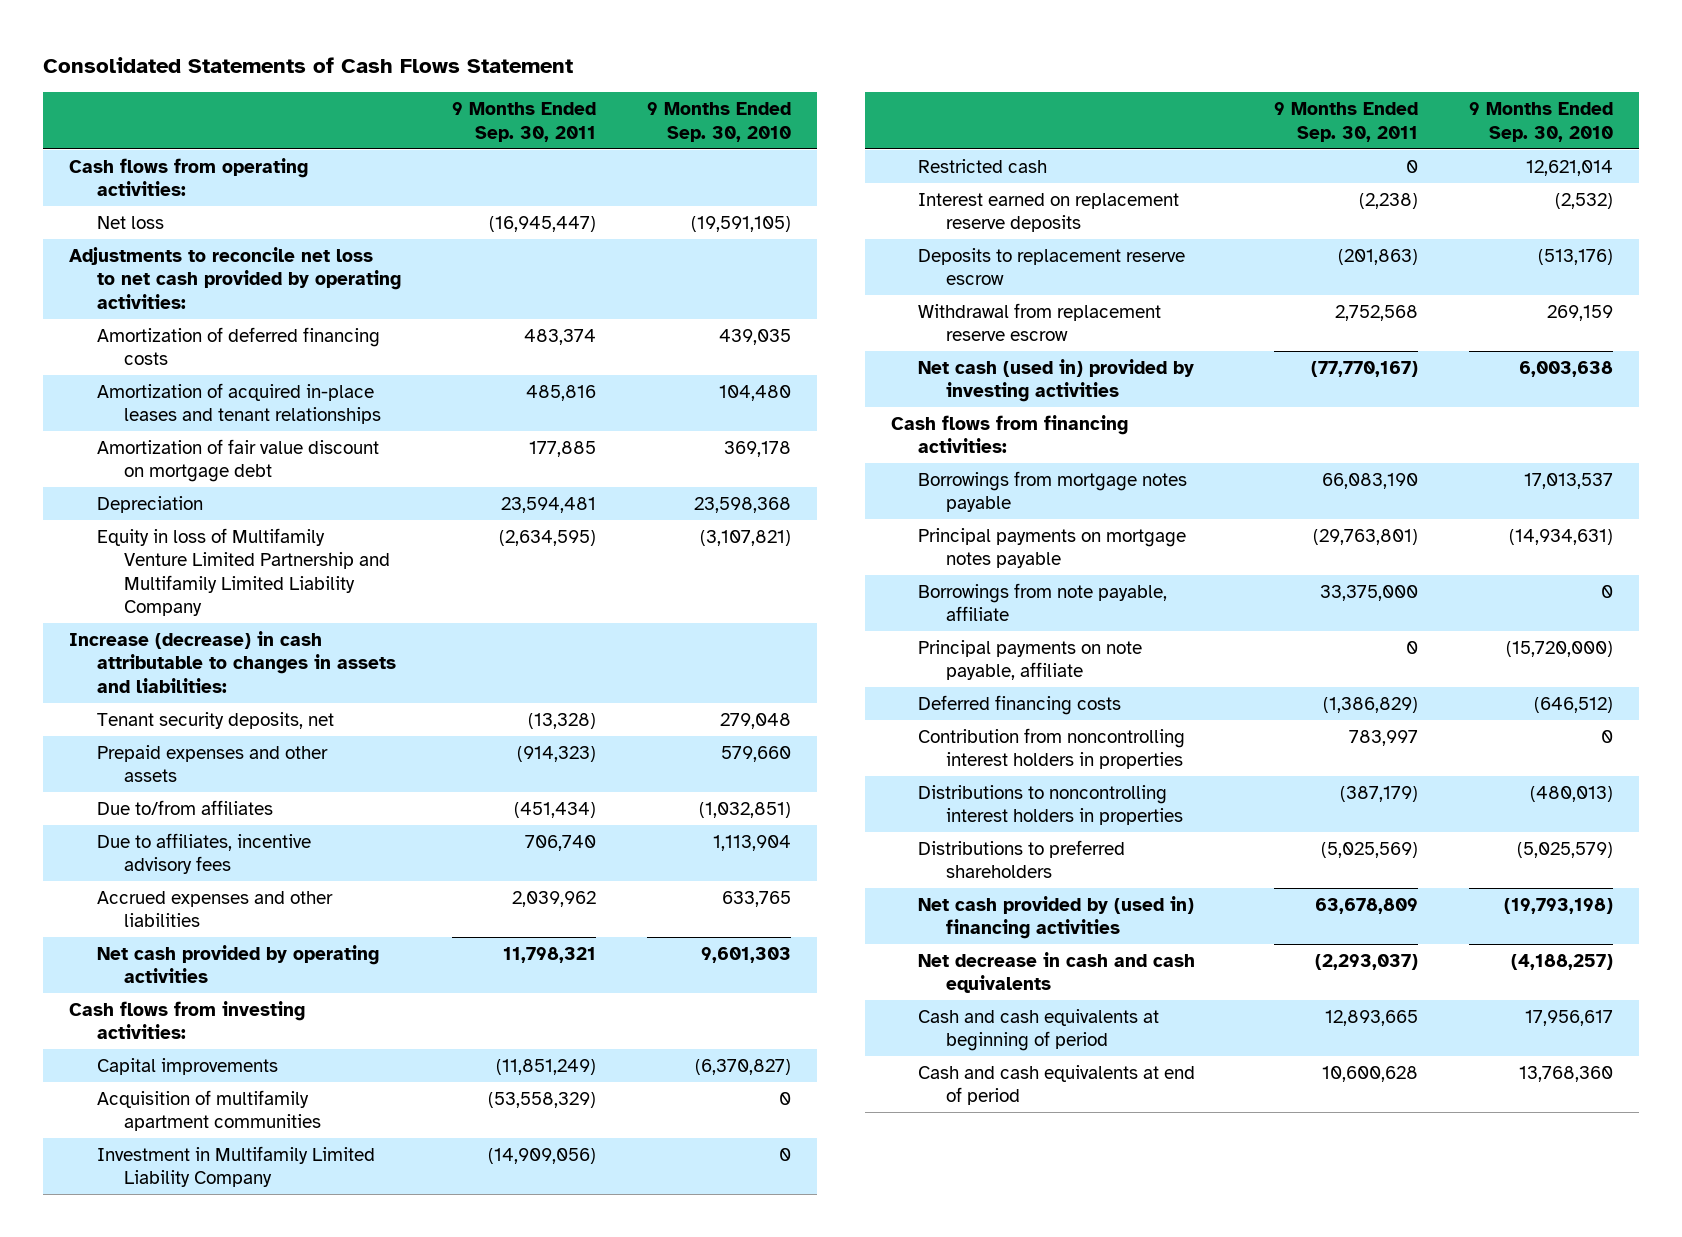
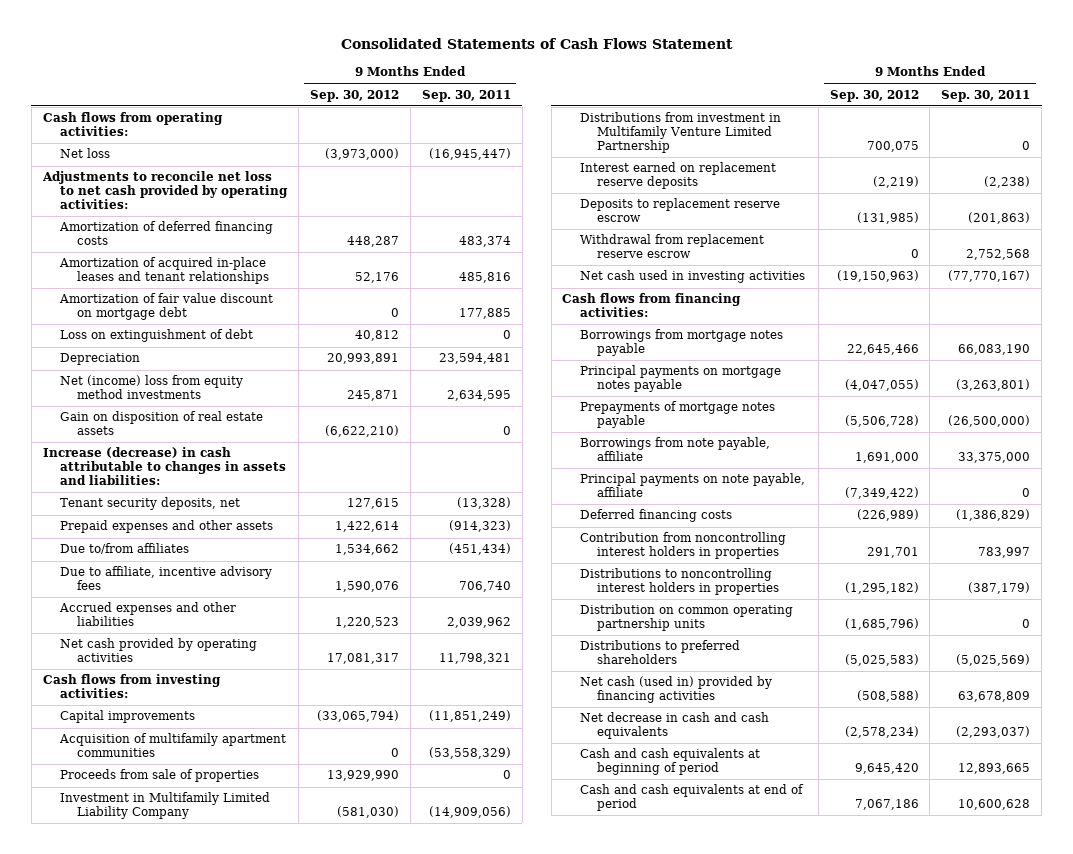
[647,102,792,142] 9 Months Ended Sep. 30, 2010 -> none
none -> [309,89,399,102] Sep. 30, 2012
none -> [60,329,254,343] Loss on extinguishment of debt
[96,528,391,616] Equity in loss of Multifamily Venture Limited Partnership and Multifamily Limited Liability Company -> none
none -> [60,375,244,400] Net (income) loss from equity method investments
none -> [60,411,264,436] Gain on disposition of real estate assets
[96,833,311,875] Due to affiliates, incentive advisory fees -> [60,566,273,591] Due to affiliate, incentive advisory fees
none -> [60,769,260,783] Proceeds from sale of properties
[918,159,1048,174] Restricted cash -> none
none -> [579,112,781,154] Distributions from investment in Multifamily Venture Limited Partnership
[918,359,1195,403] Net cash (used in) provided by investing activities -> [579,270,805,284] Net cash used in investing activities
[1312,529,1418,546] (29,763,801) -> [956,379,1031,392] (3,263,801)
none -> [579,401,775,429] Prepayments of mortgage notes payable
none -> [579,604,793,632] Distribution on common operating partnership units
[918,896,1195,940] Net cash provided by (used in) financing activities -> [579,676,772,704] Net cash (used in) provided by financing activities

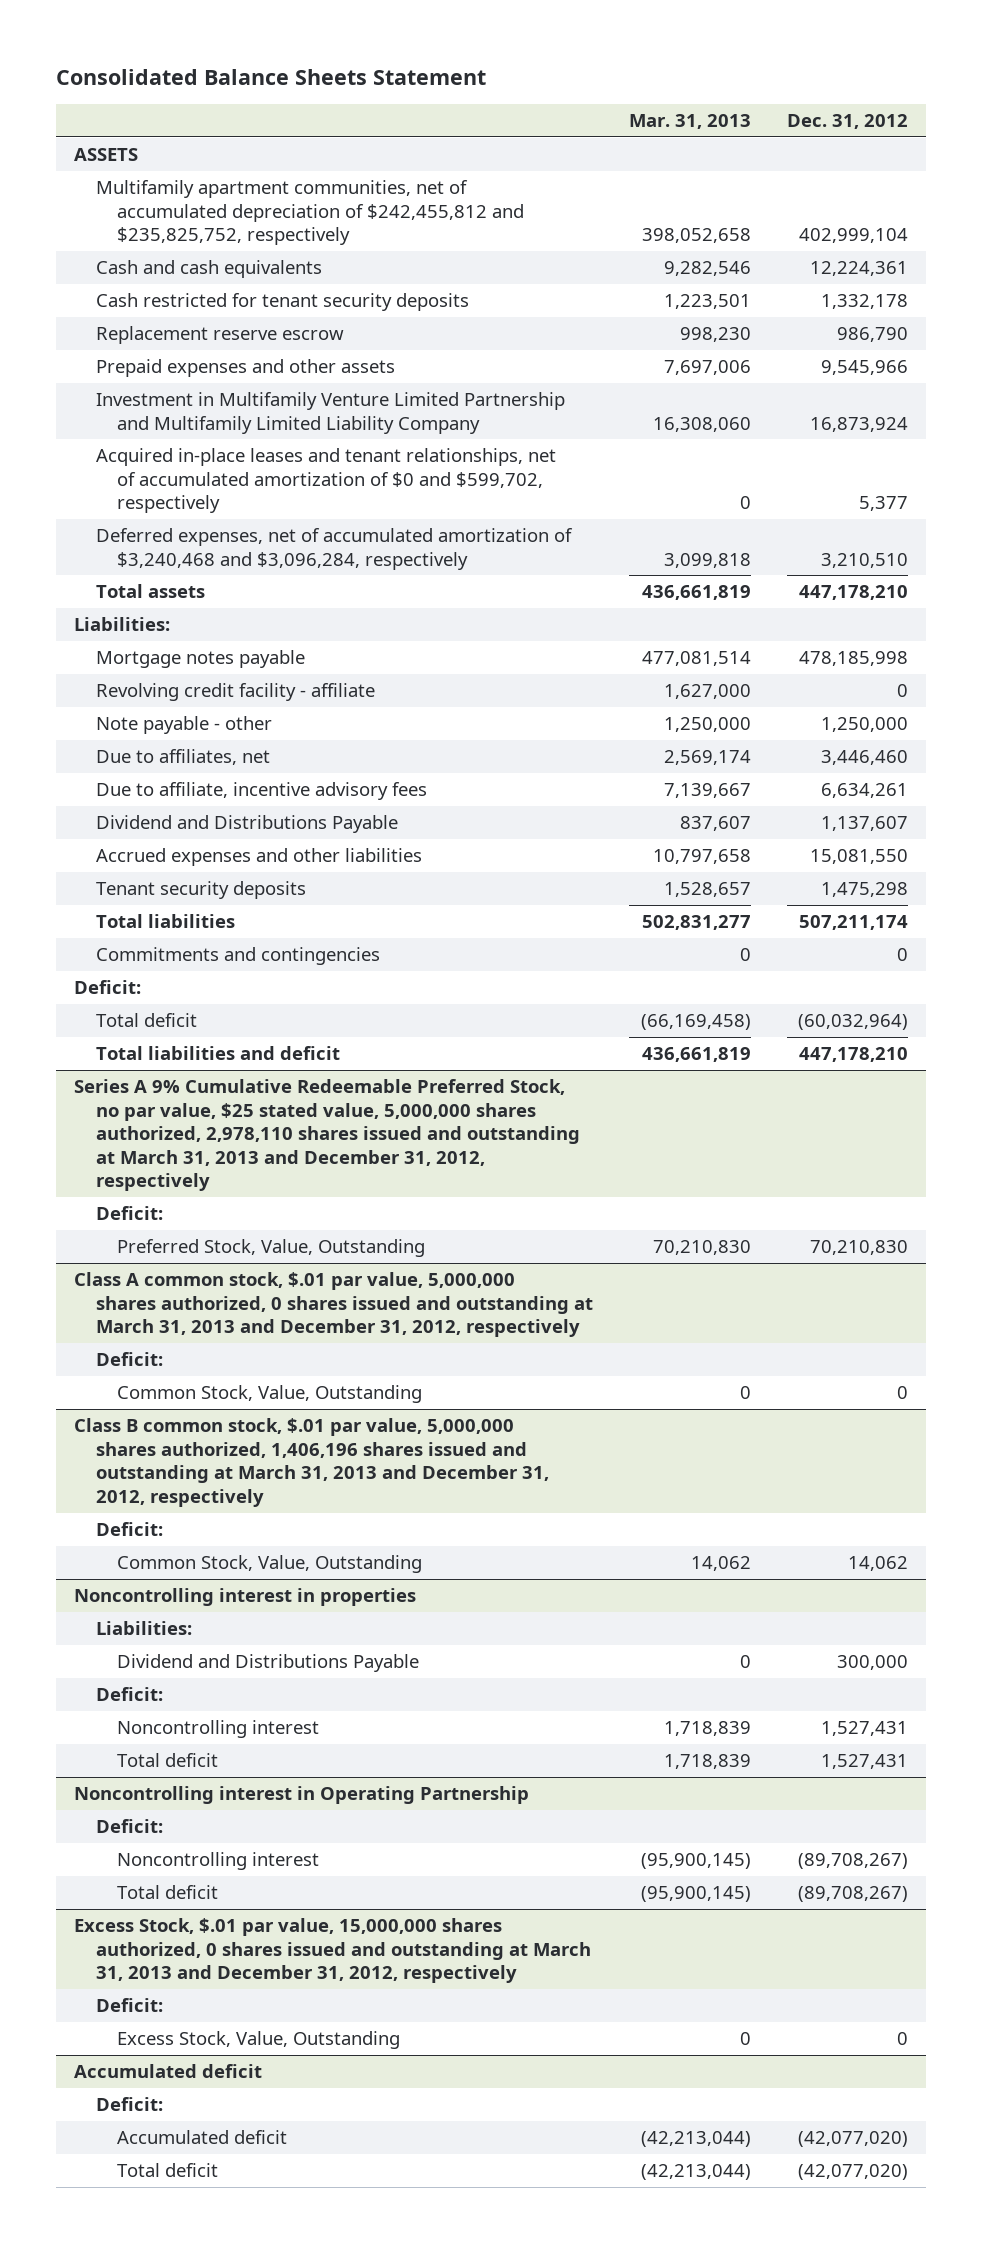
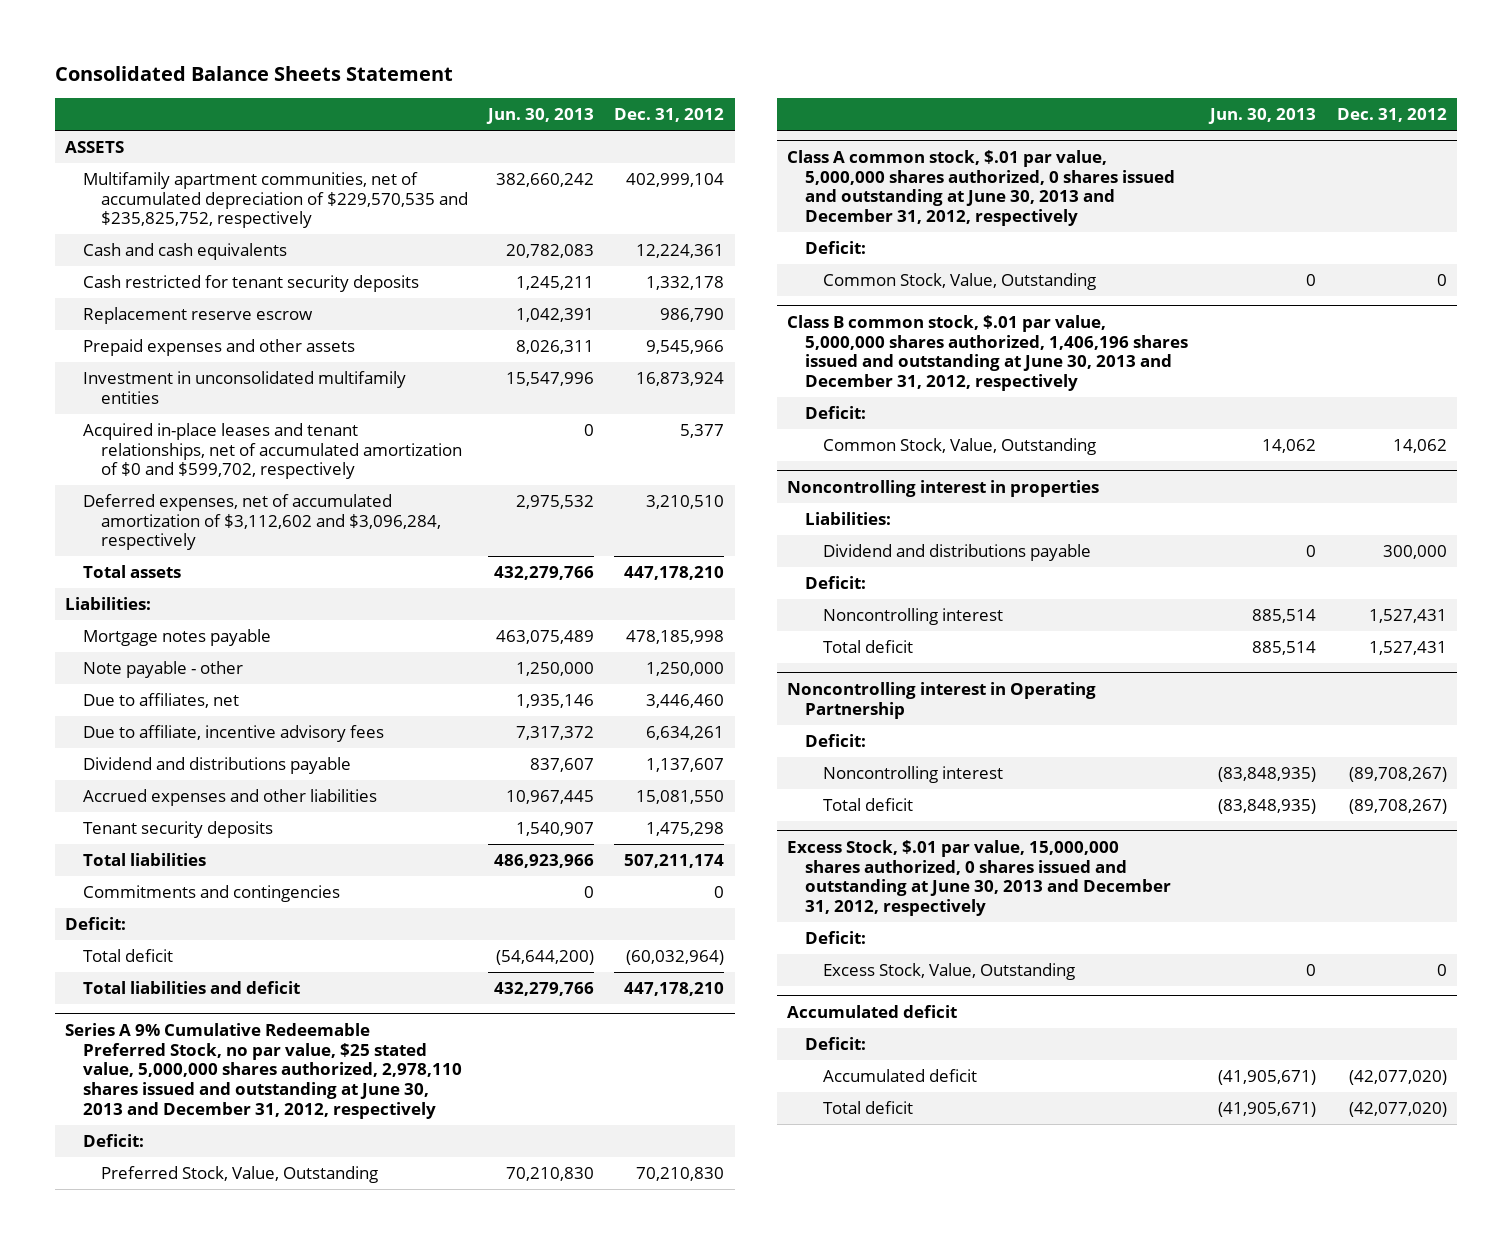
[628,114,751,130] Mar. 31, 2013 -> none
none -> [486,108,595,125] Jun. 30, 2013
[95,180,525,246] Multifamily apartment communities, net of accumulated depreciation of $242,455,812 and $235,825,752, respectively -> [82,172,468,229] Multifamily apartment communities, net of accumulated depreciation of $229,570,535 and $235,825,752, respectively
[95,392,565,434] Investment in Multifamily Venture Limited Partnership and Multifamily Limited Liability Company -> [82,371,406,404] Investment in unconsolidated multifamily entities
[95,528,573,570] Deferred expenses, net of accumulated amortization of $3,240,468 and $3,096,284, respectively -> [82,494,441,551] Deferred expenses, net of accumulated amortization of $3,112,602 and $3,096,284, respectively
[95,683,375,702] Revolving credit facility - affiliate -> none
[95,815,398,834] Dividend and Distributions Payable -> [82,757,351,775] Dividend and distributions payable
[74,1079,580,1192] Series A 9% Cumulative Redeemable Preferred Stock, no par value, $25 stated value, 5,000,000 shares authorized, 2,978,110 shares issued and outstanding at March 31, 2013 and December 31, 2012, respectively -> [64,1022,462,1119] Series A 9% Cumulative Redeemable Preferred Stock, no par value, $25 stated value, 5,000,000 shares authorized, 2,978,110 shares issued and outstanding at June 30, 2013 and December 31, 2012, respectively
[74,1272,593,1338] Class A common stock, $.01 par value, 5,000,000 shares authorized, 0 shares issued and outstanding at March 31, 2013 and December 31, 2012, respectively -> [787,149,1176,226] Class A common stock, $.01 par value, 5,000,000 shares authorized, 0 shares issued and outstanding at June 30, 2013 and December 31, 2012, respectively
[74,1418,549,1507] Class B common stock, $.01 par value, 5,000,000 shares authorized, 1,406,196 shares issued and outstanding at March 31, 2013 and December 31, 2012, respectively -> [787,314,1189,391] Class B common stock, $.01 par value, 5,000,000 shares authorized, 1,406,196 shares issued and outstanding at June 30, 2013 and December 31, 2012, respectively
[117,1654,420,1673] Dividend and Distributions Payable -> [822,544,1091,562] Dividend and distributions payable
[74,1918,591,1984] Excess Stock, $.01 par value, 15,000,000 shares authorized, 0 shares issued and outstanding at March 31, 2013 and December 31, 2012, respectively -> [787,839,1172,916] Excess Stock, $.01 par value, 15,000,000 shares authorized, 0 shares issued and outstanding at June 30, 2013 and December 31, 2012, respectively

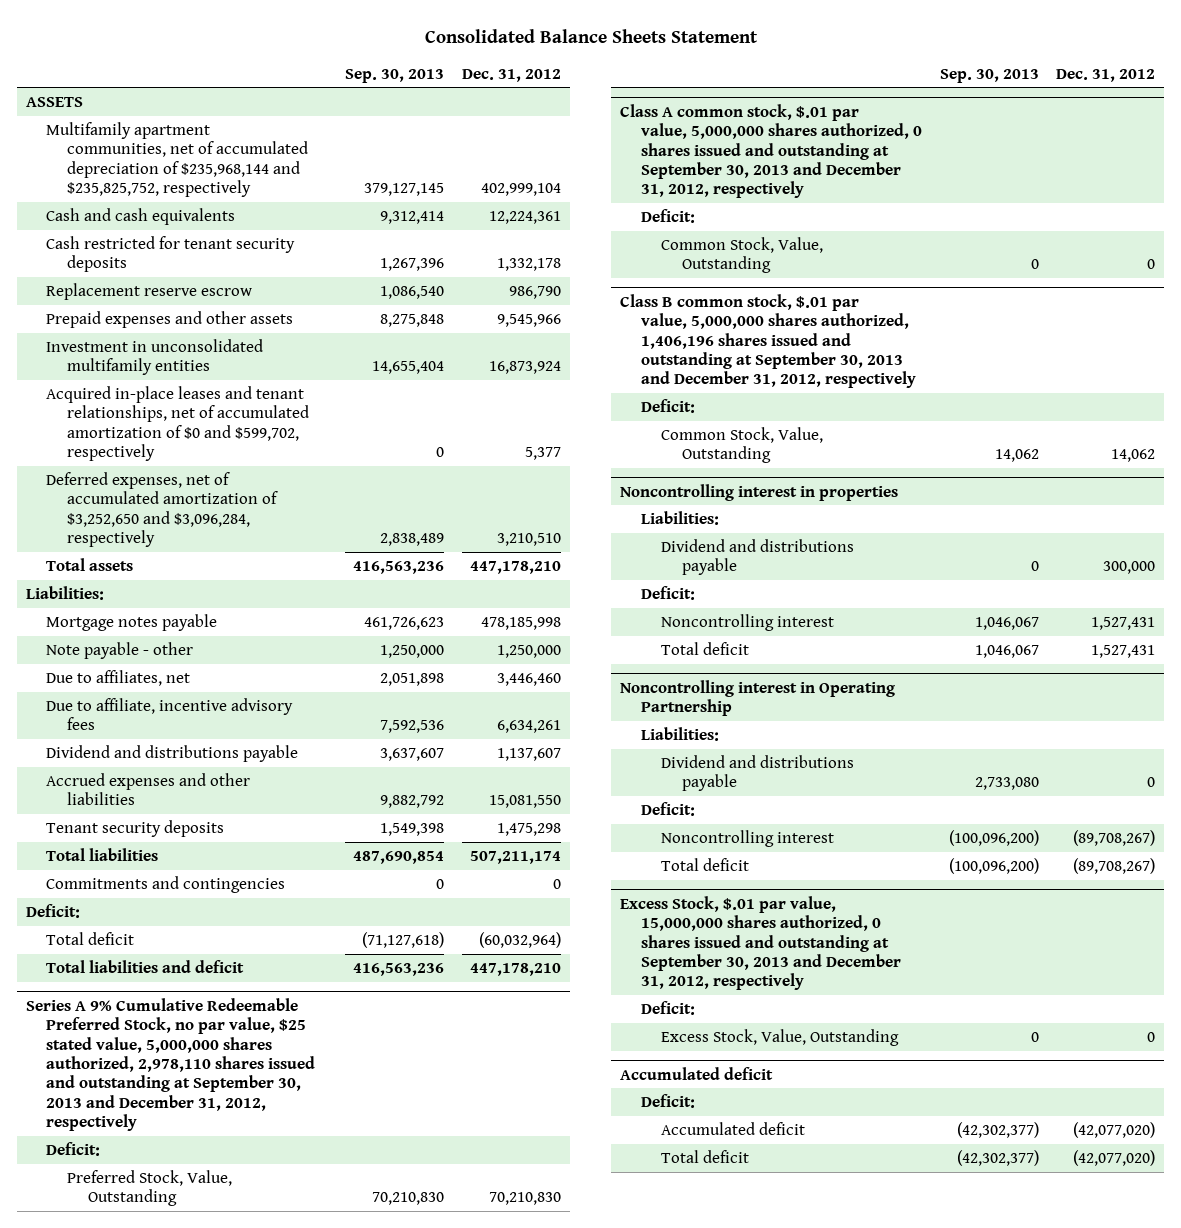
[486,108,595,125] Jun. 30, 2013 -> none
none -> [345,68,445,83] Sep. 30, 2013
[82,172,468,229] Multifamily apartment communities, net of accumulated depreciation of $229,570,535 and $235,825,752, respectively -> [46,122,309,198] Multifamily apartment communities, net of accumulated depreciation of $235,968,144 and $235,825,752, respectively
[82,494,441,551] Deferred expenses, net of accumulated amortization of $3,112,602 and $3,096,284, respectively -> [46,472,279,548] Deferred expenses, net of accumulated amortization of $3,252,650 and $3,096,284, respectively
[64,1022,462,1119] Series A 9% Cumulative Redeemable Preferred Stock, no par value, $25 stated value, 5,000,000 shares authorized, 2,978,110 shares issued and outstanding at June 30, 2013 and December 31, 2012, respectively -> [25,997,316,1132] Series A 9% Cumulative Redeemable Preferred Stock, no par value, $25 stated value, 5,000,000 shares authorized, 2,978,110 shares issued and outstanding at September 30, 2013 and December 31, 2012, respectively
[787,149,1176,226] Class A common stock, $.01 par value, 5,000,000 shares authorized, 0 shares issued and outstanding at June 30, 2013 and December 31, 2012, respectively -> [620,103,922,199] Class A common stock, $.01 par value, 5,000,000 shares authorized, 0 shares issued and outstanding at September 30, 2013 and December 31, 2012, respectively
[787,314,1189,391] Class B common stock, $.01 par value, 5,000,000 shares authorized, 1,406,196 shares issued and outstanding at June 30, 2013 and December 31, 2012, respectively -> [620,293,916,389] Class B common stock, $.01 par value, 5,000,000 shares authorized, 1,406,196 shares issued and outstanding at September 30, 2013 and December 31, 2012, respectively
none -> [640,727,719,742] Liabilities:
none -> [661,755,855,792] Dividend and distributions payable
[787,839,1172,916] Excess Stock, $.01 par value, 15,000,000 shares authorized, 0 shares issued and outstanding at June 30, 2013 and December 31, 2012, respectively -> [620,895,901,991] Excess Stock, $.01 par value, 15,000,000 shares authorized, 0 shares issued and outstanding at September 30, 2013 and December 31, 2012, respectively

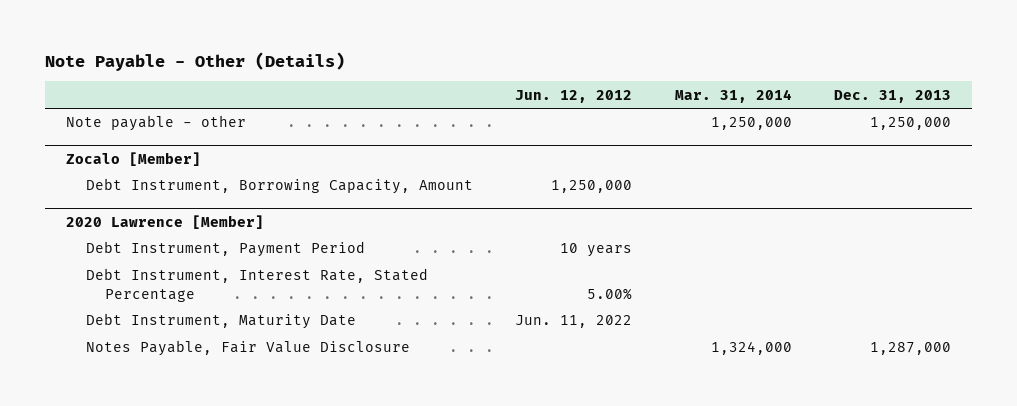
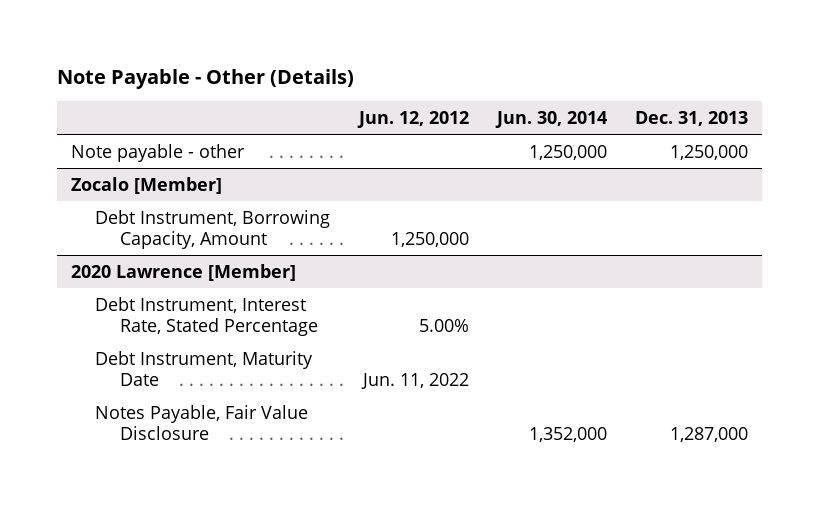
[674,88,792,103] Mar. 31, 2014 -> none
none -> [494,110,607,128] Jun. 30, 2014
[85,241,365,258] Debt Instrument, Payment Period -> none

